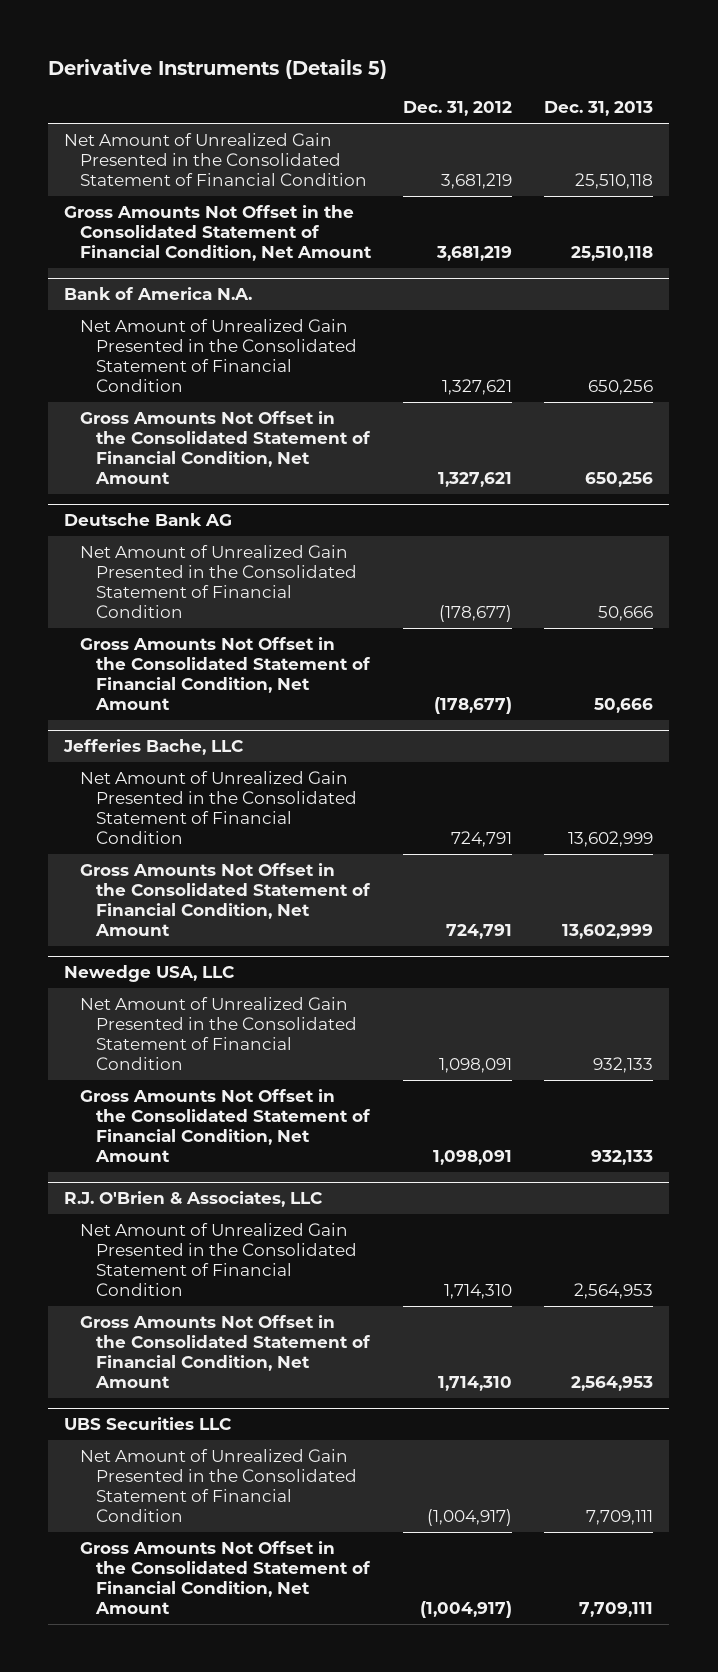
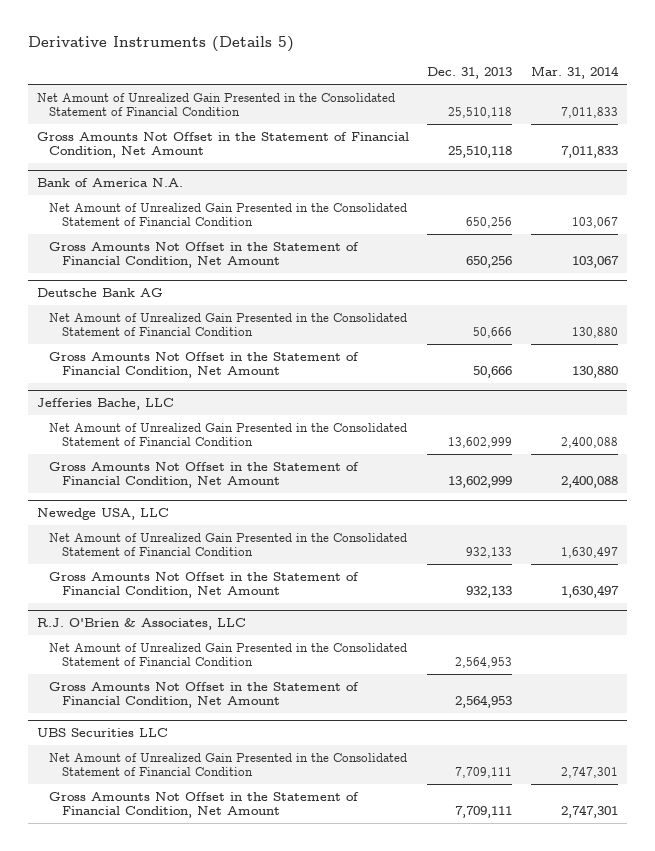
[403,101,513,117] Dec. 31, 2012 -> none
none -> [531,66,620,80] Mar. 31, 2014
[64,204,373,262] Gross Amounts Not Offset in the Consolidated Statement of Financial Condition, Net Amount -> [36,131,409,159] Gross Amounts Not Offset in the Statement of Financial Condition, Net Amount
[80,410,372,485] Gross Amounts Not Offset in the Consolidated Statement of Financial Condition, Net Amount -> [49,241,360,269] Gross Amounts Not Offset in the Statement of Financial Condition, Net Amount
[80,636,372,711] Gross Amounts Not Offset in the Consolidated Statement of Financial Condition, Net Amount -> [49,351,360,379] Gross Amounts Not Offset in the Statement of Financial Condition, Net Amount
[80,862,372,937] Gross Amounts Not Offset in the Consolidated Statement of Financial Condition, Net Amount -> [49,461,360,489] Gross Amounts Not Offset in the Statement of Financial Condition, Net Amount
[80,1088,372,1163] Gross Amounts Not Offset in the Consolidated Statement of Financial Condition, Net Amount -> [49,571,360,599] Gross Amounts Not Offset in the Statement of Financial Condition, Net Amount
[80,1314,372,1389] Gross Amounts Not Offset in the Consolidated Statement of Financial Condition, Net Amount -> [49,681,360,709] Gross Amounts Not Offset in the Statement of Financial Condition, Net Amount
[80,1540,372,1615] Gross Amounts Not Offset in the Consolidated Statement of Financial Condition, Net Amount -> [49,791,360,819] Gross Amounts Not Offset in the Statement of Financial Condition, Net Amount

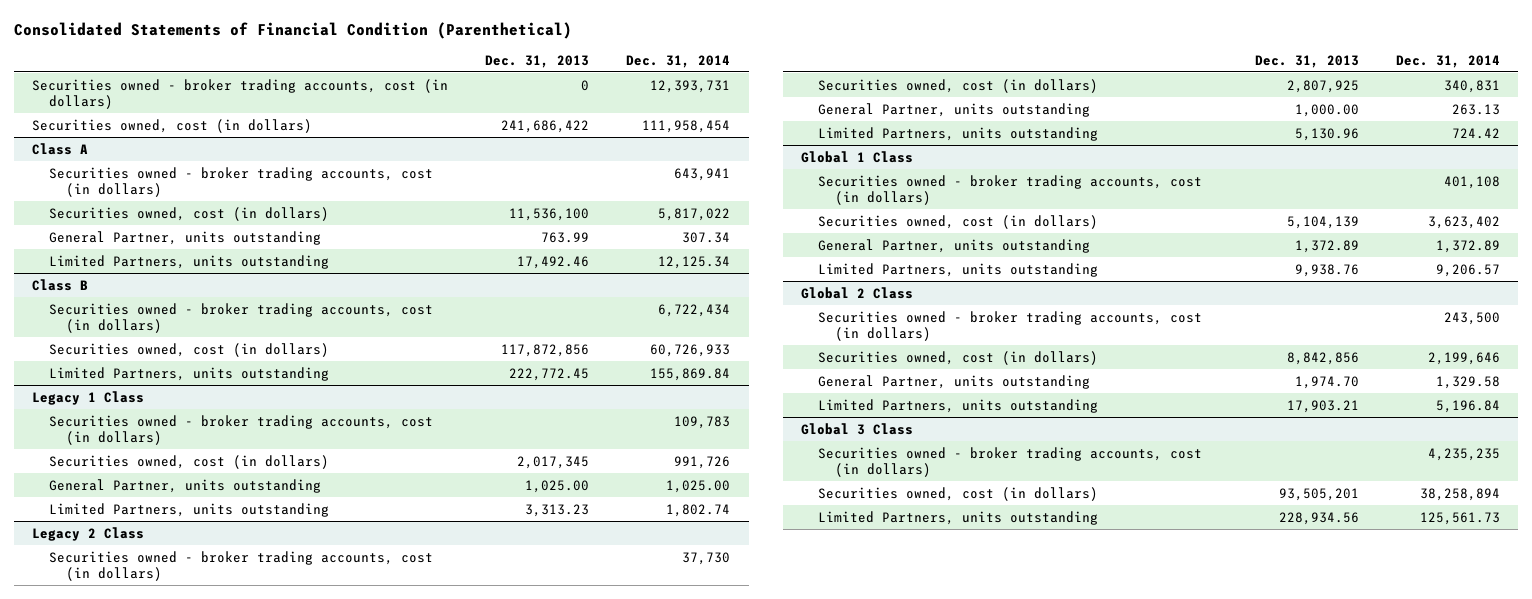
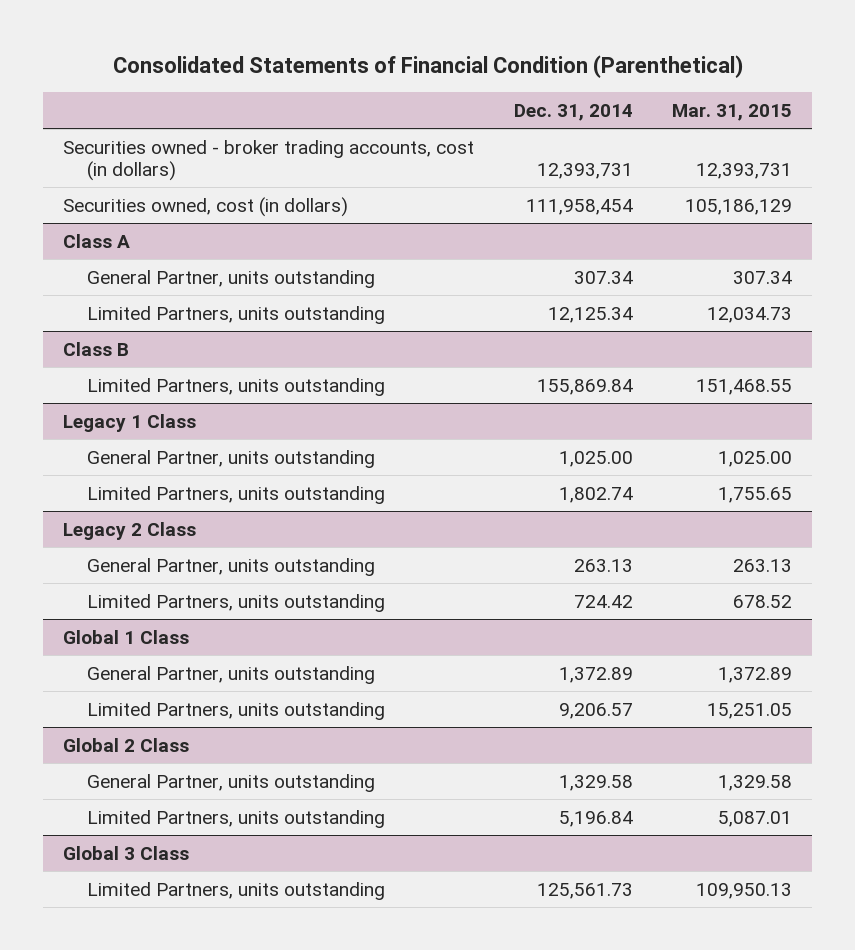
[485,54,590,68] Dec. 31, 2013 -> none
none -> [672,103,793,121] Mar. 31, 2015
[48,166,433,198] Securities owned - broker trading accounts, cost (in dollars) -> none
[48,206,329,221] Securities owned, cost (in dollars) -> none
[48,302,433,334] Securities owned - broker trading accounts, cost (in dollars) -> none
[48,342,329,357] Securities owned, cost (in dollars) -> none
[48,414,433,446] Securities owned - broker trading accounts, cost (in dollars) -> none
[48,454,329,469] Securities owned, cost (in dollars) -> none
[48,550,433,582] Securities owned - broker trading accounts, cost (in dollars) -> none
[818,78,1099,93] Securities owned, cost (in dollars) -> none
[818,174,1203,206] Securities owned - broker trading accounts, cost (in dollars) -> none
[818,214,1099,229] Securities owned, cost (in dollars) -> none
[818,310,1203,342] Securities owned - broker trading accounts, cost (in dollars) -> none
[818,350,1099,365] Securities owned, cost (in dollars) -> none
[818,446,1203,478] Securities owned - broker trading accounts, cost (in dollars) -> none
[818,486,1099,501] Securities owned, cost (in dollars) -> none

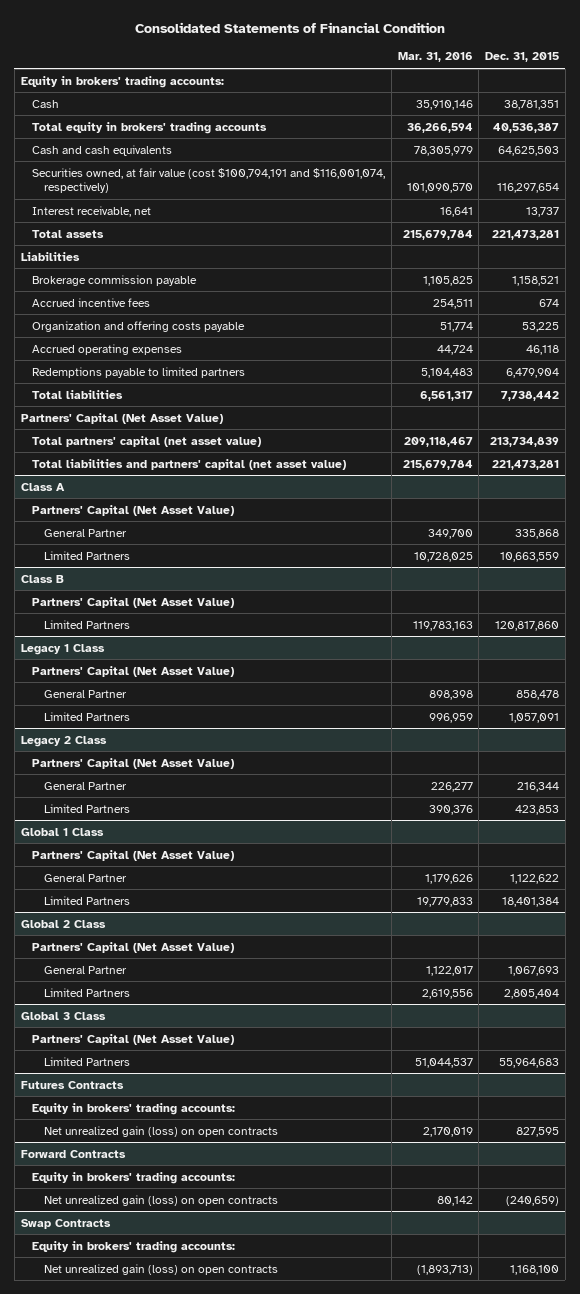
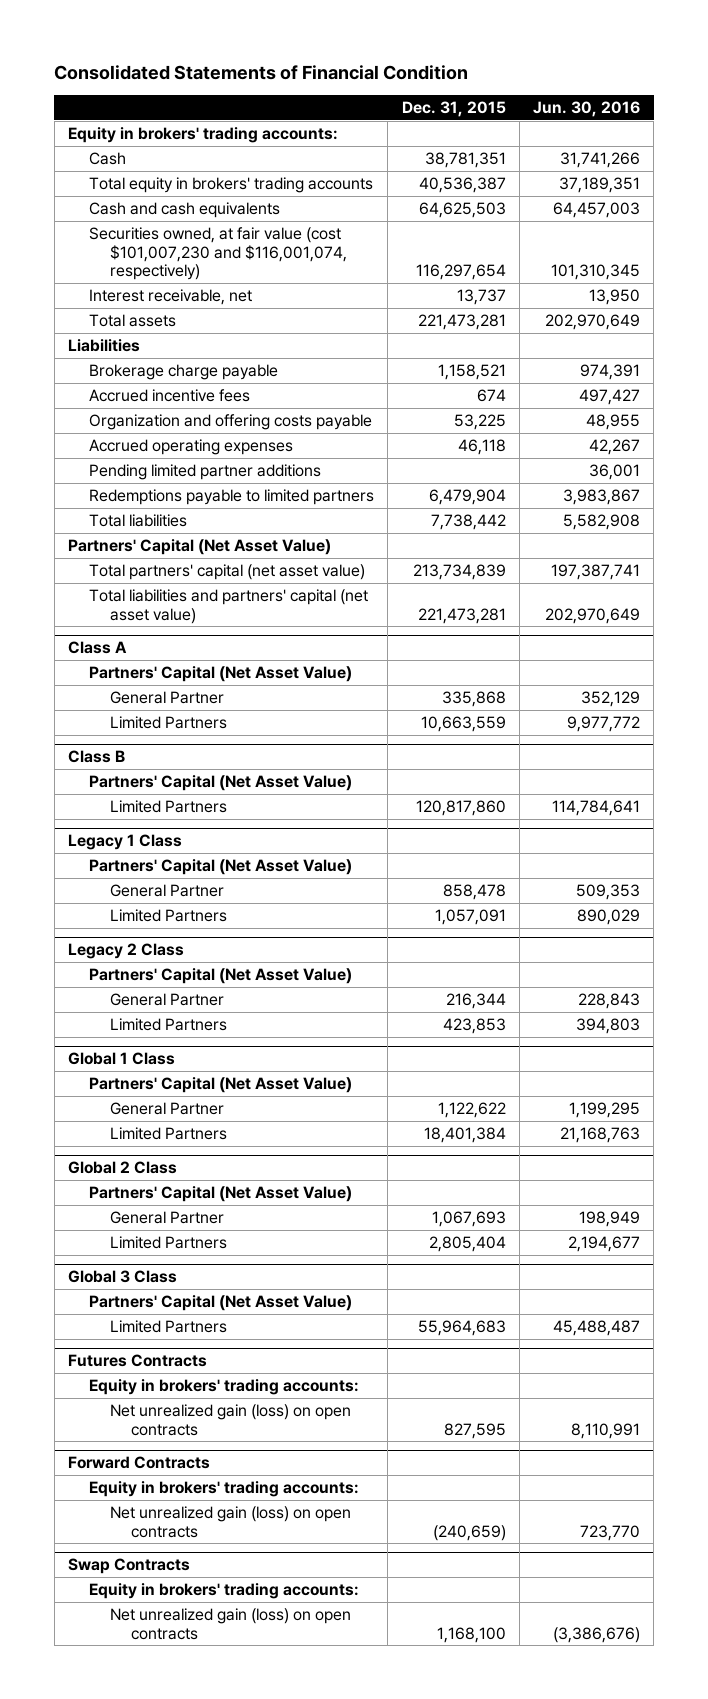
[397,52,473,63] Mar. 31, 2016 -> none
none -> [533,101,641,118] Jun. 30, 2016
[32,167,386,194] Securities owned, at fair value (cost $100,794,191 and $116,001,074, respectively) -> [89,227,348,280] Securities owned, at fair value (cost $101,007,230 and $116,001,074, respectively)
[32,274,198,286] Brokerage commission payable -> [89,364,279,381] Brokerage charge payable
none -> [89,464,322,481] Pending limited partner additions

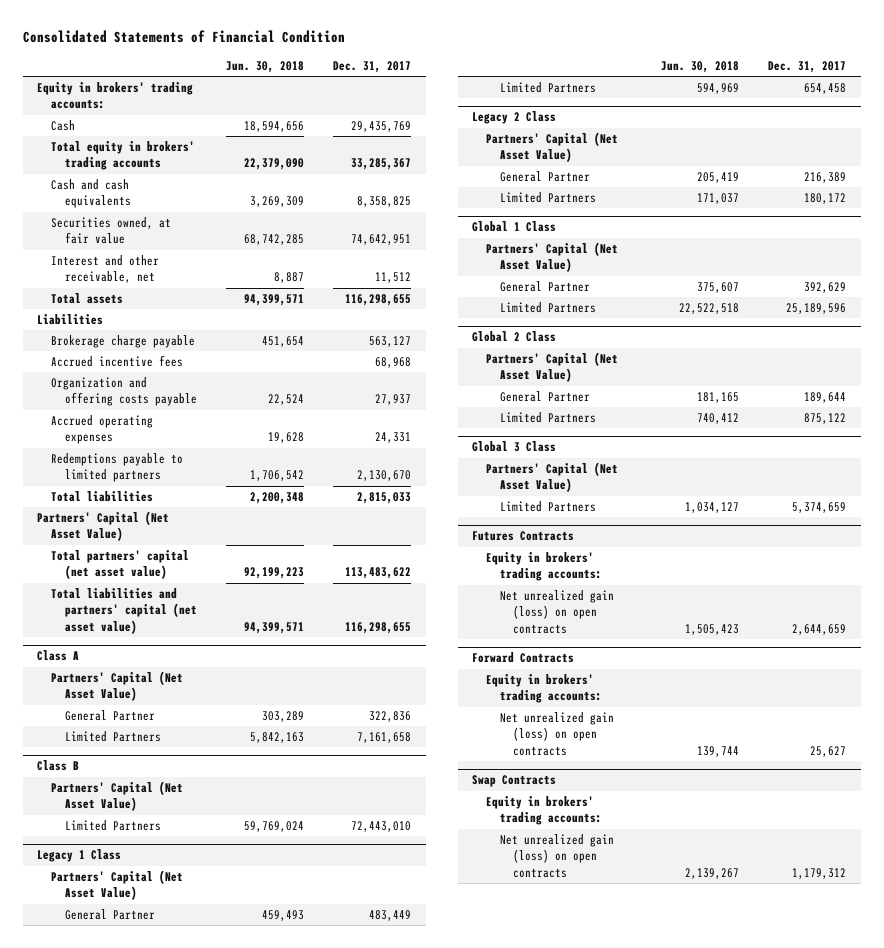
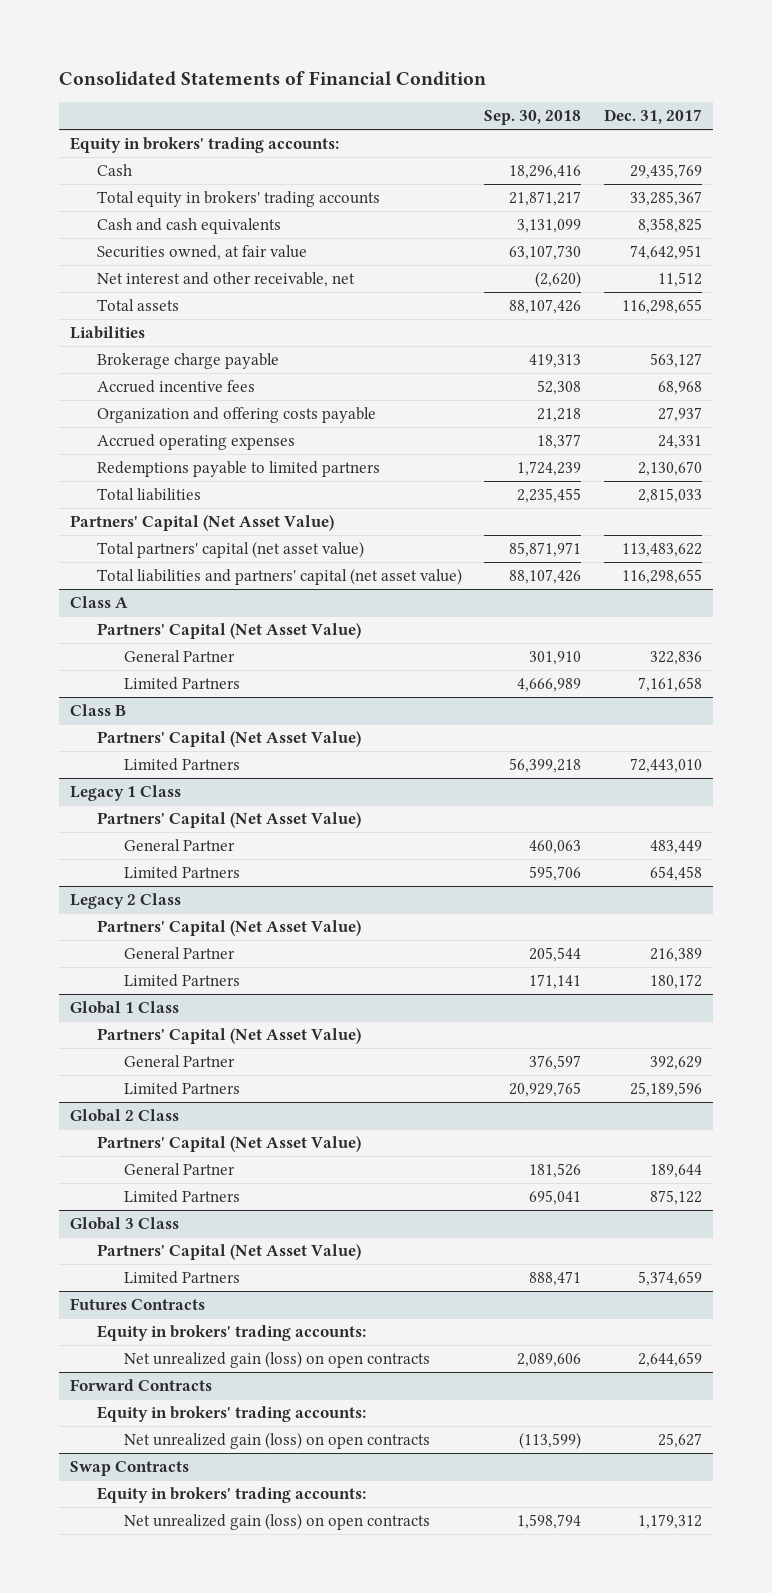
[226,61,305,74] Jun. 30, 2018 -> none
none -> [484,110,582,126] Sep. 30, 2018
[51,255,160,284] Interest and other receivable, net -> [97,271,356,287] Net interest and other receivable, net

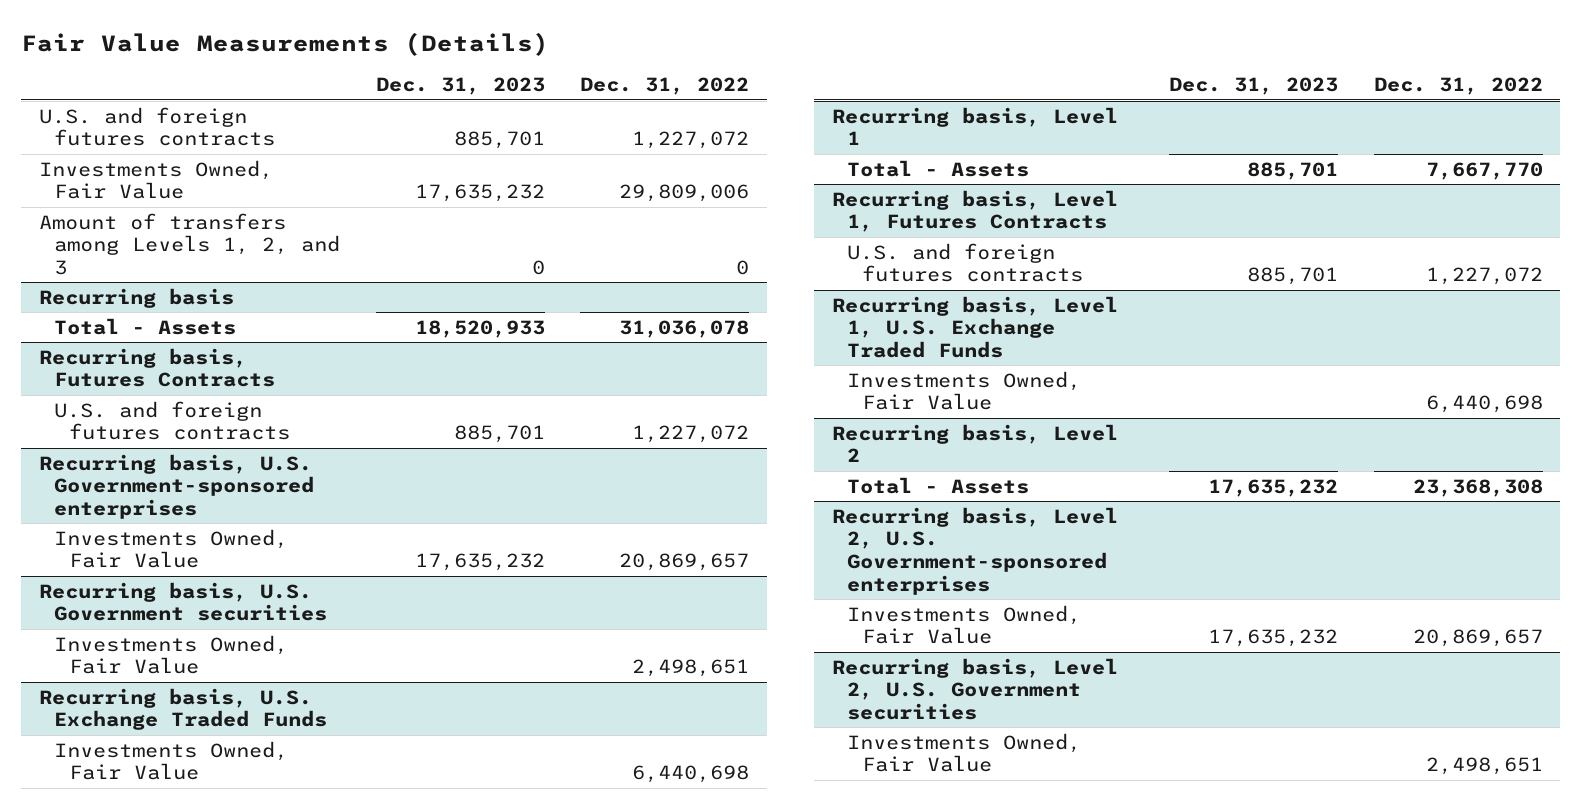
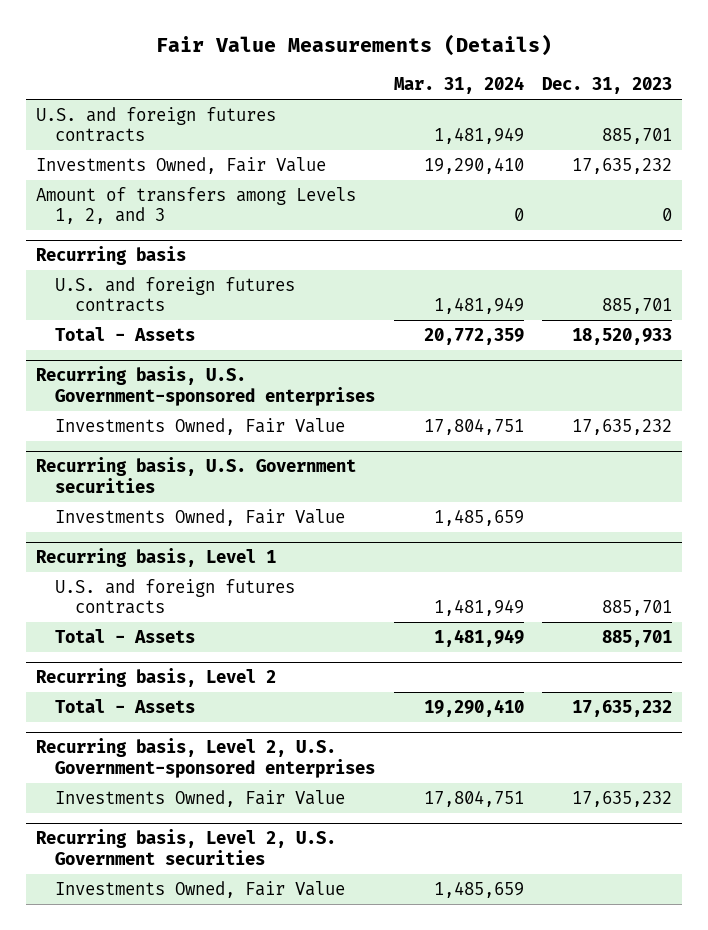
[580,77,750,96] Dec. 31, 2022 -> none
none -> [393,76,524,95] Mar. 31, 2024
[39,347,276,388] Recurring basis, Futures Contracts -> none
[54,317,237,335] Total - Assets -> [55,326,196,341] Total - Assets
[39,687,328,731] Recurring basis, U.S. Exchange Traded Funds -> none
[54,740,289,781] Investments Owned, Fair Value -> none
[832,189,1119,233] Recurring basis, Level 1, Futures Contracts -> none
[832,295,1119,359] Recurring basis, Level 1, U.S. Exchange Traded Funds -> none
[847,370,1082,411] Investments Owned, Fair Value -> none
[847,159,1030,177] Total - Assets -> [55,628,196,643] Total - Assets

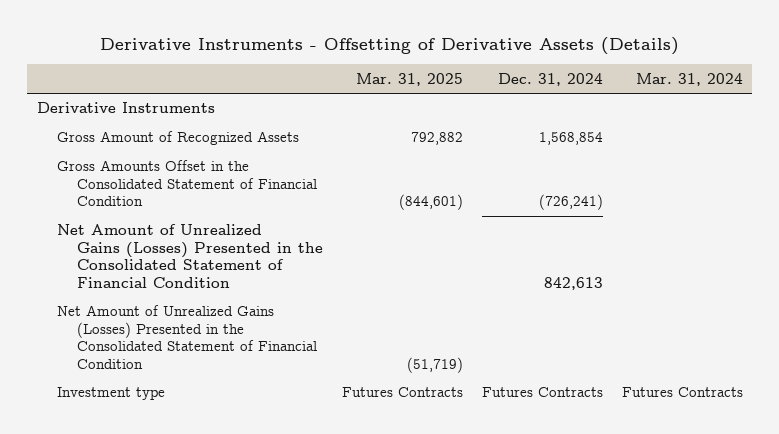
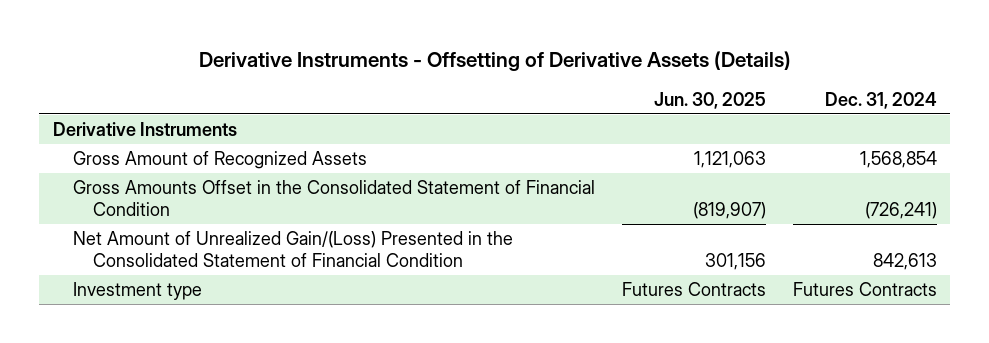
[355,72,463,86] Mar. 31, 2025 -> none
[635,72,743,86] Mar. 31, 2024 -> none
none -> [653,91,766,109] Jun. 30, 2025
[56,305,318,369] Net Amount of Unrealized Gains (Losses) Presented in the Consolidated Statement of Financial Condition -> none
[56,224,324,288] Net Amount of Unrealized Gains (Losses) Presented in the Consolidated Statement of Financial Condition -> [72,230,513,268] Net Amount of Unrealized Gain/(Loss) Presented in the Consolidated Statement of Financial Condition

